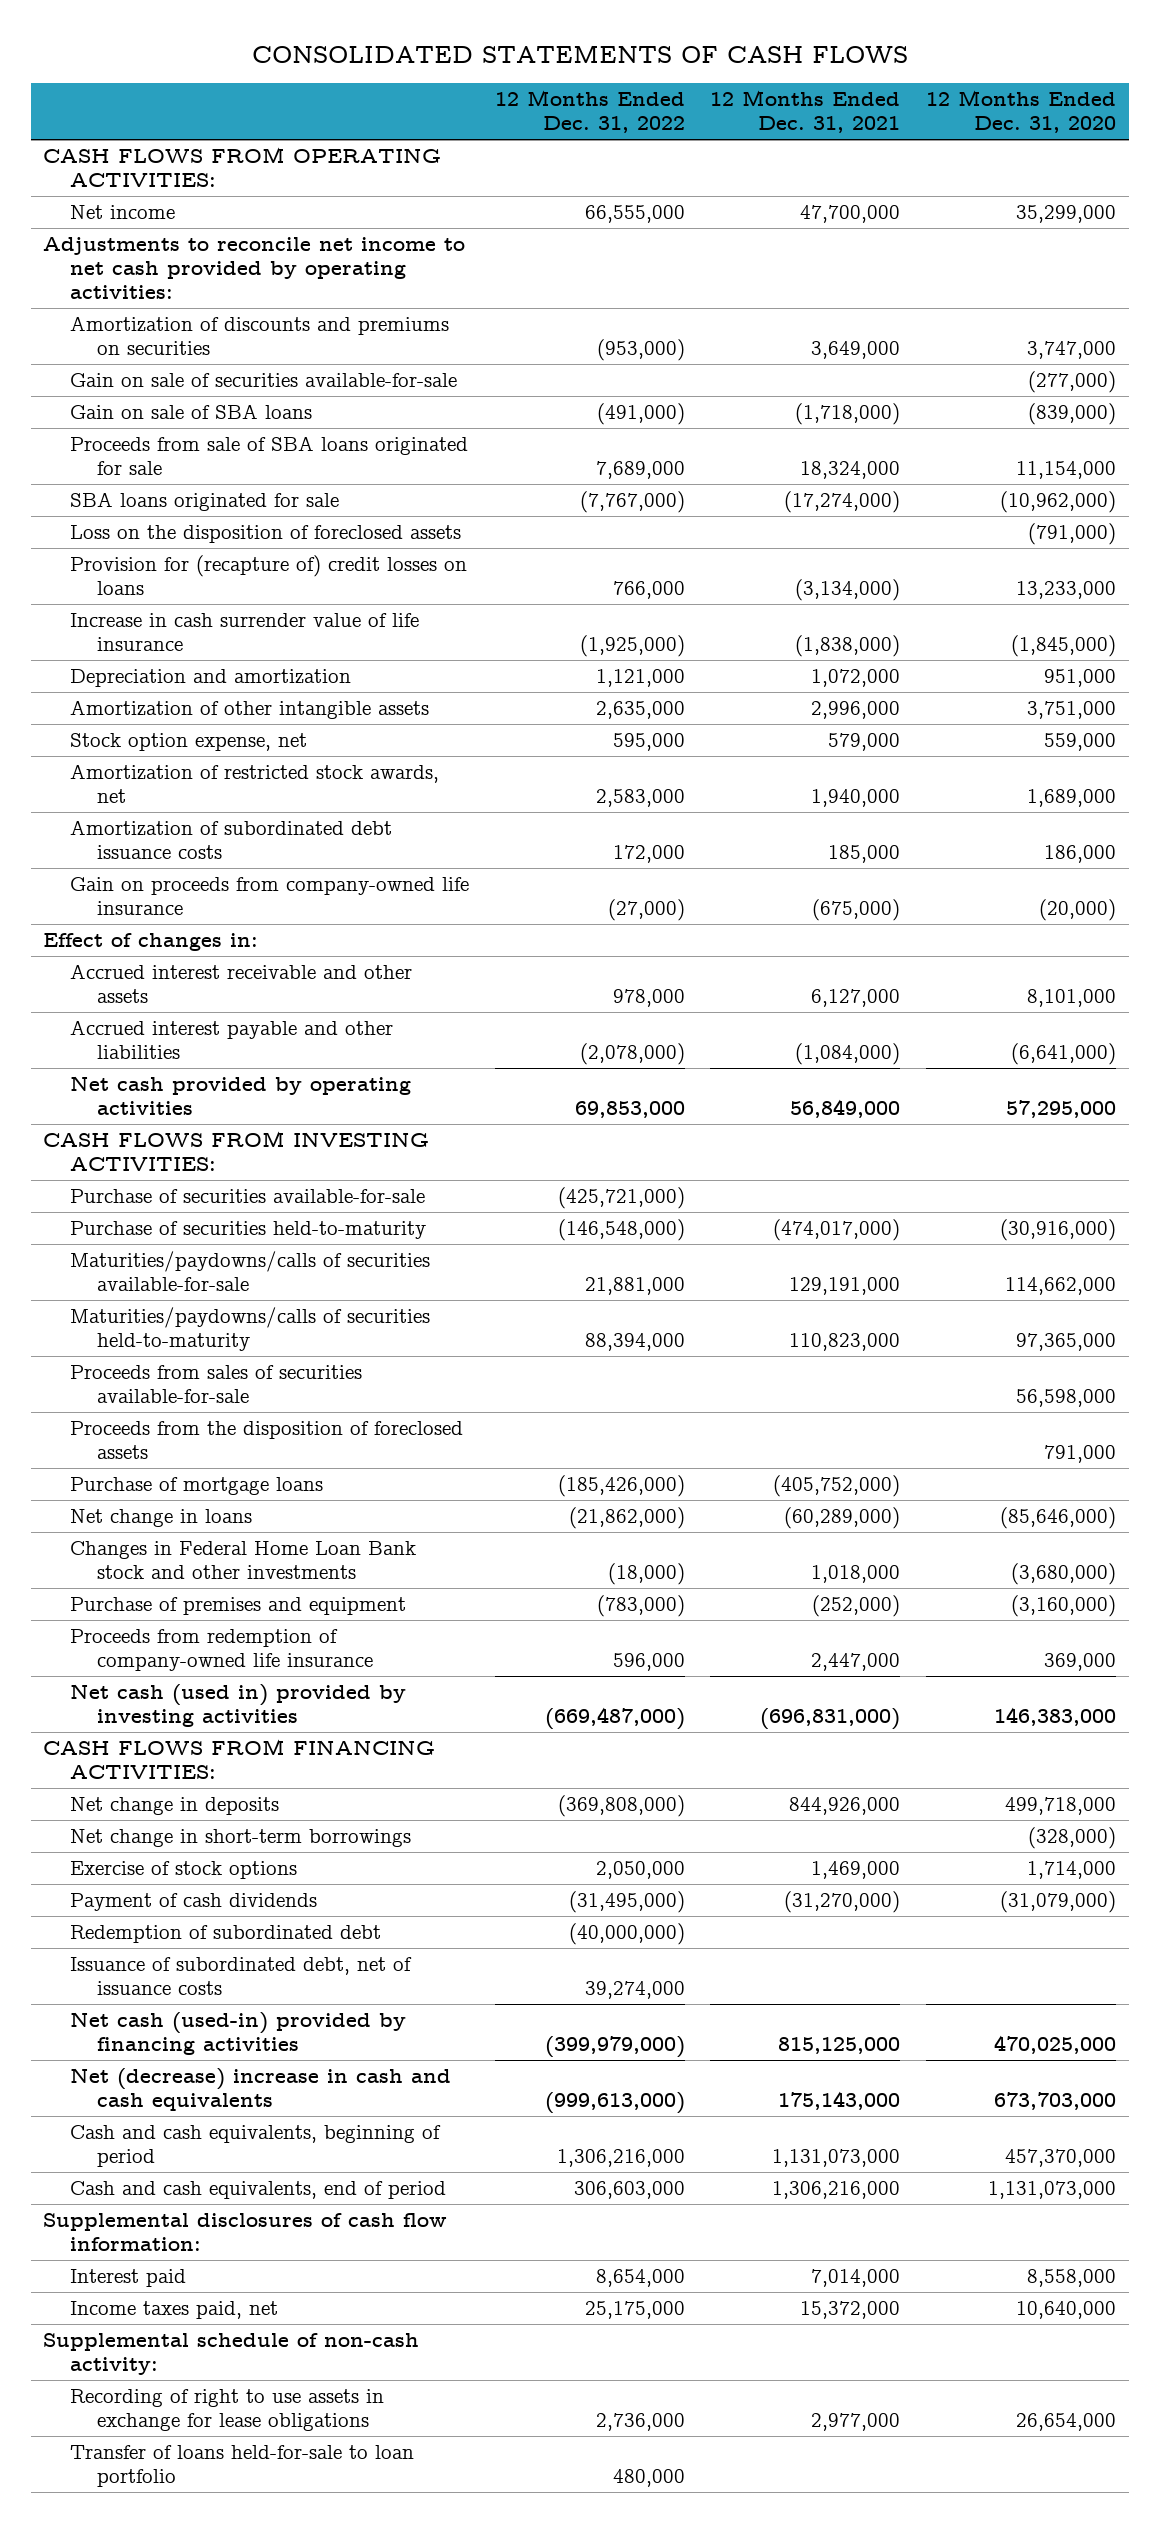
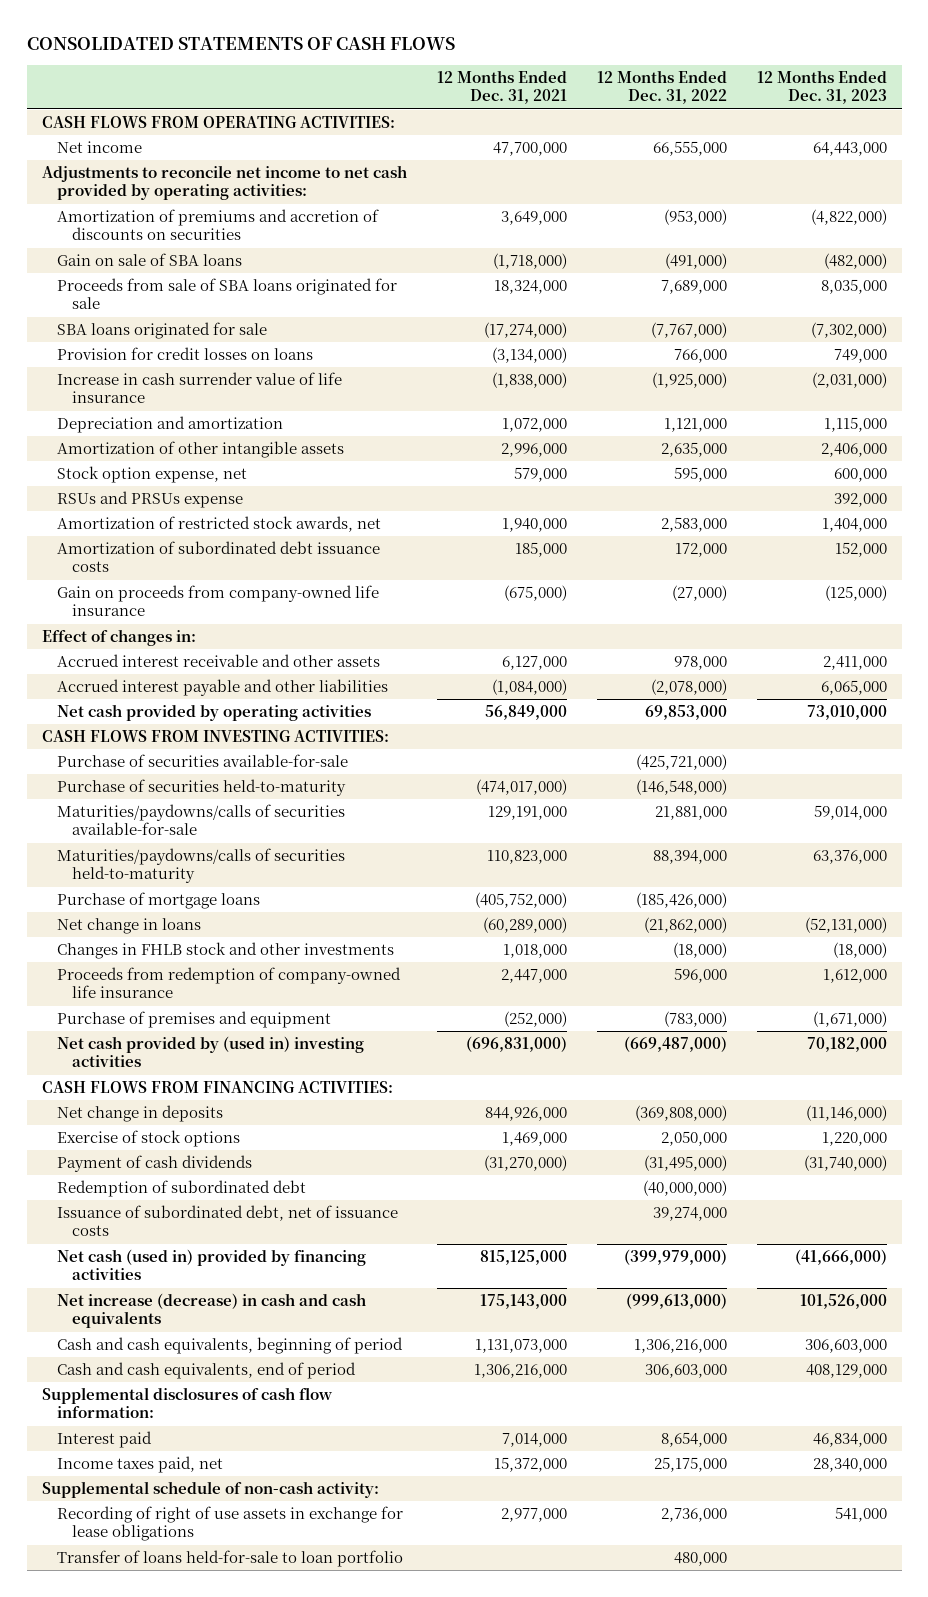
[925,90,1116,134] 12 Months Ended Dec. 31, 2020 -> none
none -> [756,70,887,105] 12 Months Ended Dec. 31, 2023
[69,372,457,387] Gain on sale of securities available-for-sale -> none
[69,315,449,356] Amortization of discounts and premiums on securities -> [56,209,379,241] Amortization of premiums and accretion of discounts on securities
[69,524,461,543] Loss on the disposition of foreclosed assets -> none
[69,554,467,596] Provision for (recapture of) credit losses on loans -> [56,347,313,361] Provision for credit losses on loans
none -> [56,491,243,509] RSUs and PRSUs expense
[69,1364,362,1404] Proceeds from sales of securities available-for-sale -> none
[69,1420,463,1460] Proceeds from the disposition of foreclosed assets -> none
[69,1540,416,1580] Changes in Federal Home Loan Bank stock and other investments -> [56,942,394,960] Changes in FHLB stock and other investments
[69,1596,406,1615] Purchase of premises and equipment -> [56,1011,331,1029] Purchase of premises and equipment
[69,1683,406,1728] Net cash (used in) provided by investing activities -> [56,1036,364,1068] Net cash provided by (used in) investing activities
[69,1828,411,1847] Net change in short-term borrowings -> none
[69,2011,406,2056] Net cash (used-in) provided by financing activities -> [56,1249,366,1281] Net cash (used in) provided by financing activities
[69,2067,451,2112] Net (decrease) increase in cash and cash equivalents -> [56,1293,366,1329] Net increase (decrease) in cash and cash equivalents
[69,2388,384,2432] Recording of right to use assets in exchange for lease obligations -> [56,1506,403,1542] Recording of right of use assets in exchange for lease obligations

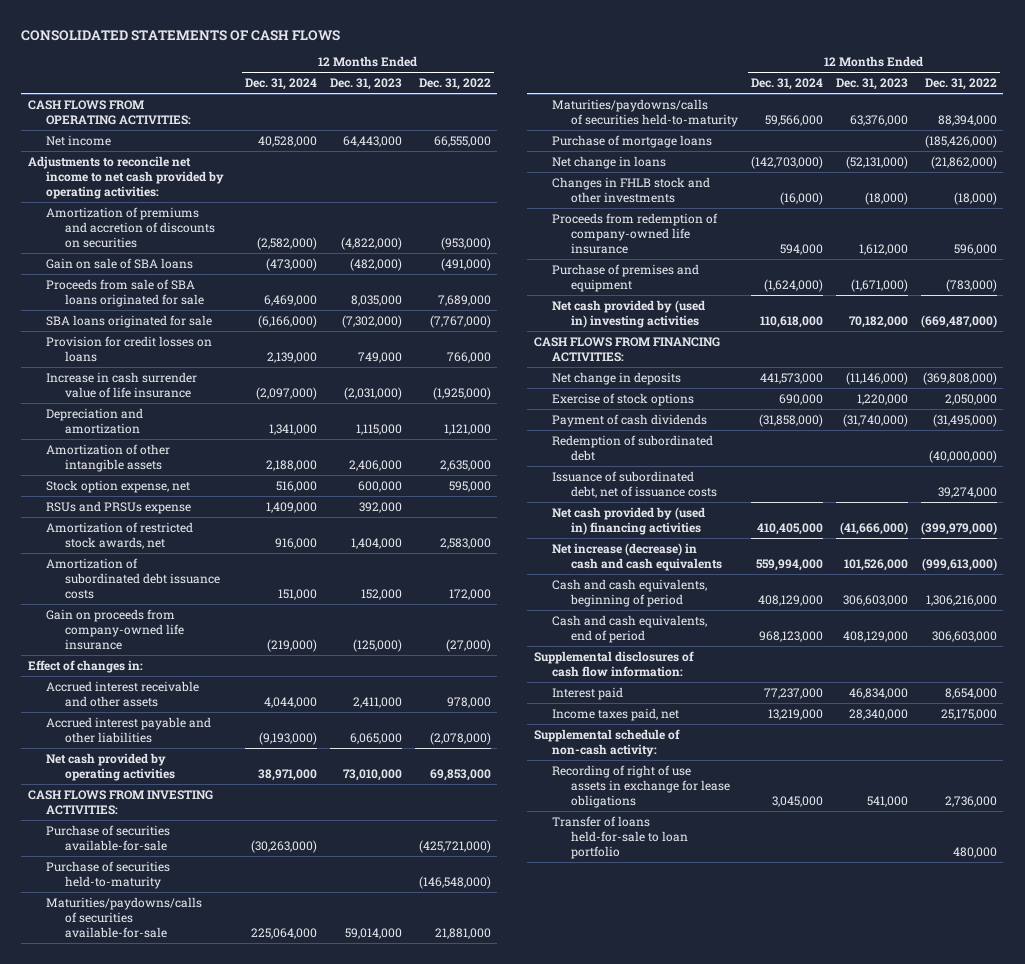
[436,70,567,105] 12 Months Ended Dec. 31, 2021 -> none
none -> [245,78,318,91] Dec. 31, 2024
[56,1249,366,1281] Net cash (used in) provided by financing activities -> [552,506,706,535] Net cash provided by (used in) financing activities

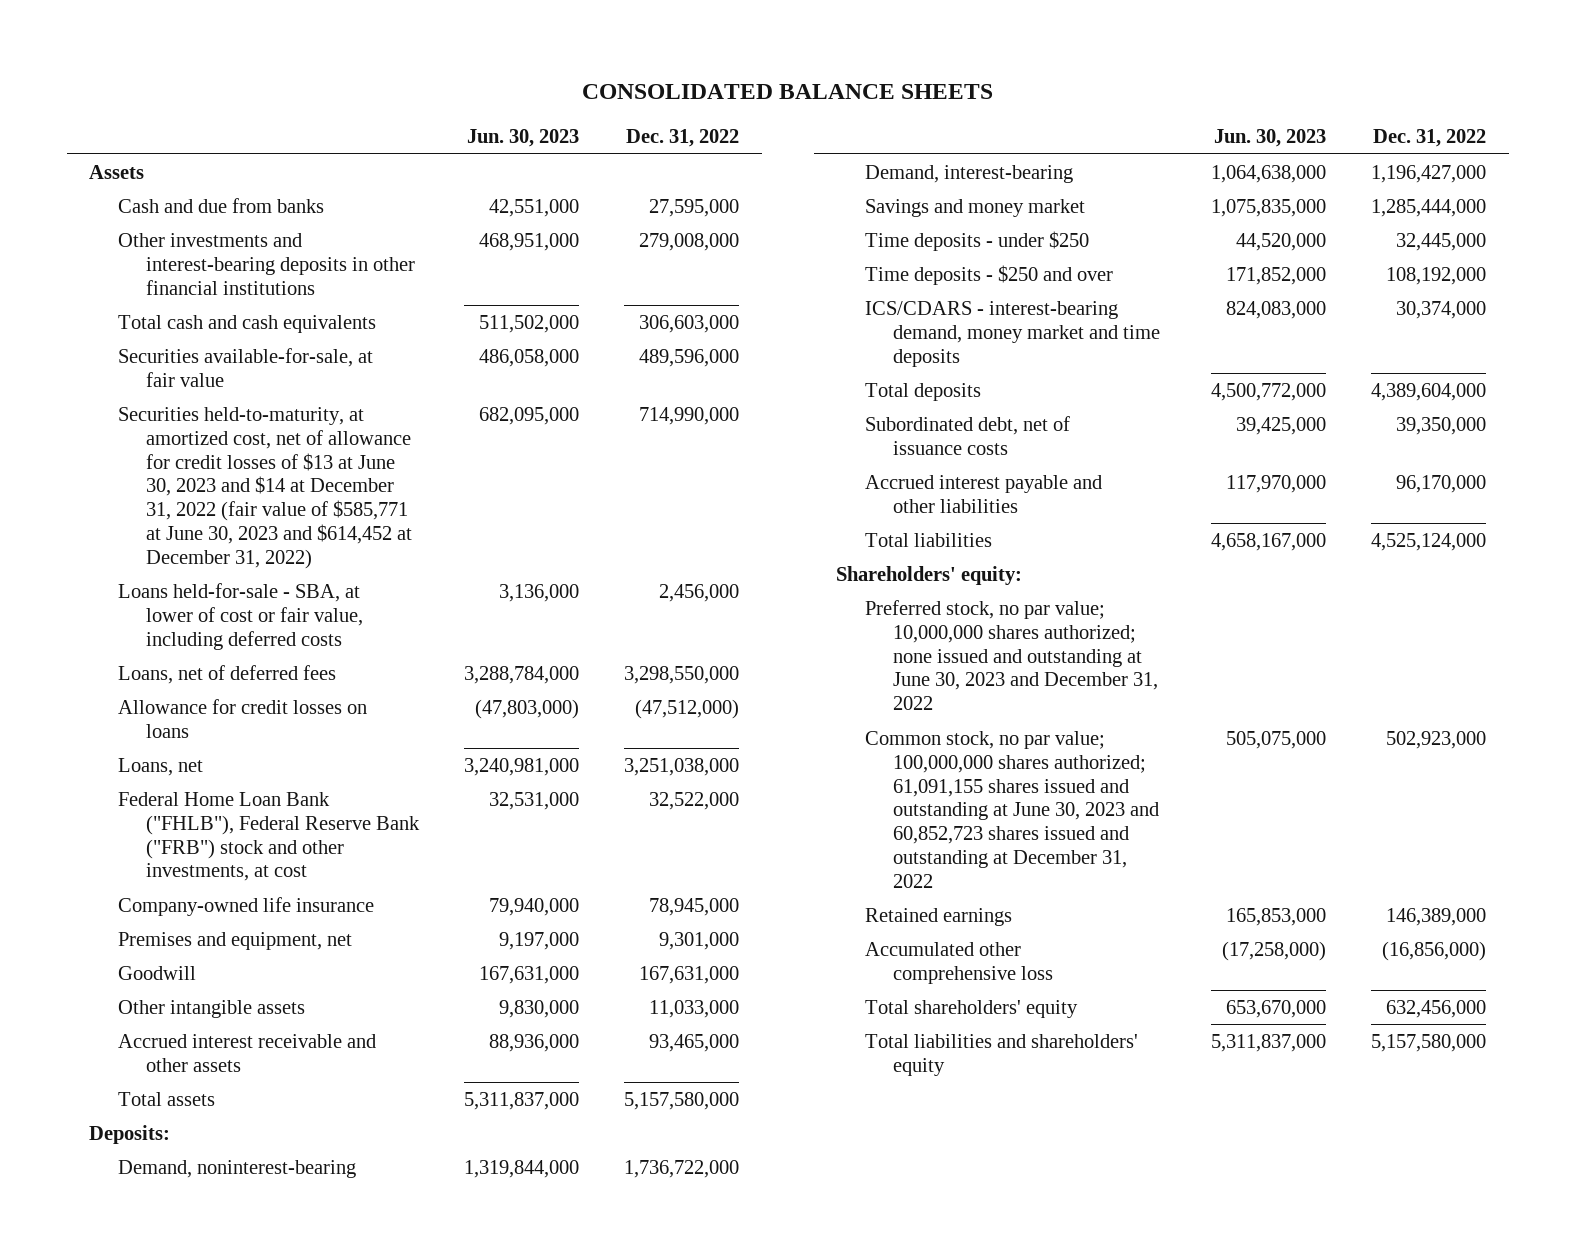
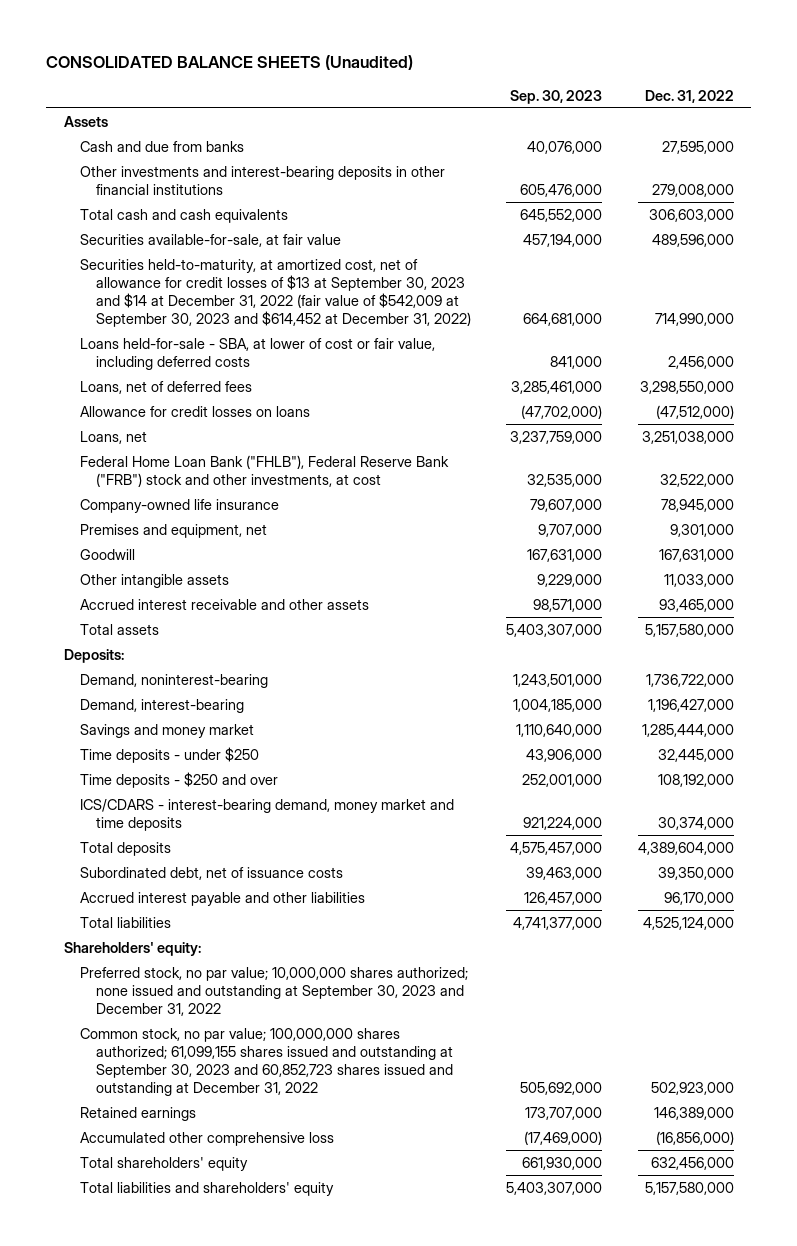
[581,83,993,99] CONSOLIDATED BALANCE SHEETS -> [45,55,413,71] CONSOLIDATED BALANCE SHEETS (Unaudited)
[467,129,580,148] Jun. 30, 2023 -> none
none -> [510,89,603,104] Sep. 30, 2023
[117,406,413,570] Securities held-to-maturity, at amortized cost, net of allowance for credit losses of $13 at June 30, 2023 and $14 at December 31, 2022 (fair value of $585,771 at June 30, 2023 and $614,452 at December 31, 2022) -> [79,258,472,328] Securities held-to-maturity, at amortized cost, net of allowance for credit losses of $13 at September 30, 2023 and $14 at December 31, 2022 (fair value of $542,009 at September 30, 2023 and $614,452 at December 31, 2022)
[864,599,1159,711] Preferred stock, no par value; 10,000,000 shares authorized; none issued and outstanding at June 30, 2023 and December 31, 2022 -> [79,966,468,1016] Preferred stock, no par value; 10,000,000 shares authorized; none issued and outstanding at September 30, 2023 and December 31, 2022
[864,730,1160,889] Common stock, no par value; 100,000,000 shares authorized; 61,091,155 shares issued and outstanding at June 30, 2023 and 60,852,723 shares issued and outstanding at December 31, 2022 -> [79,1027,454,1097] Common stock, no par value; 100,000,000 shares authorized; 61,099,155 shares issued and outstanding at September 30, 2023 and 60,852,723 shares issued and outstanding at December 31, 2022

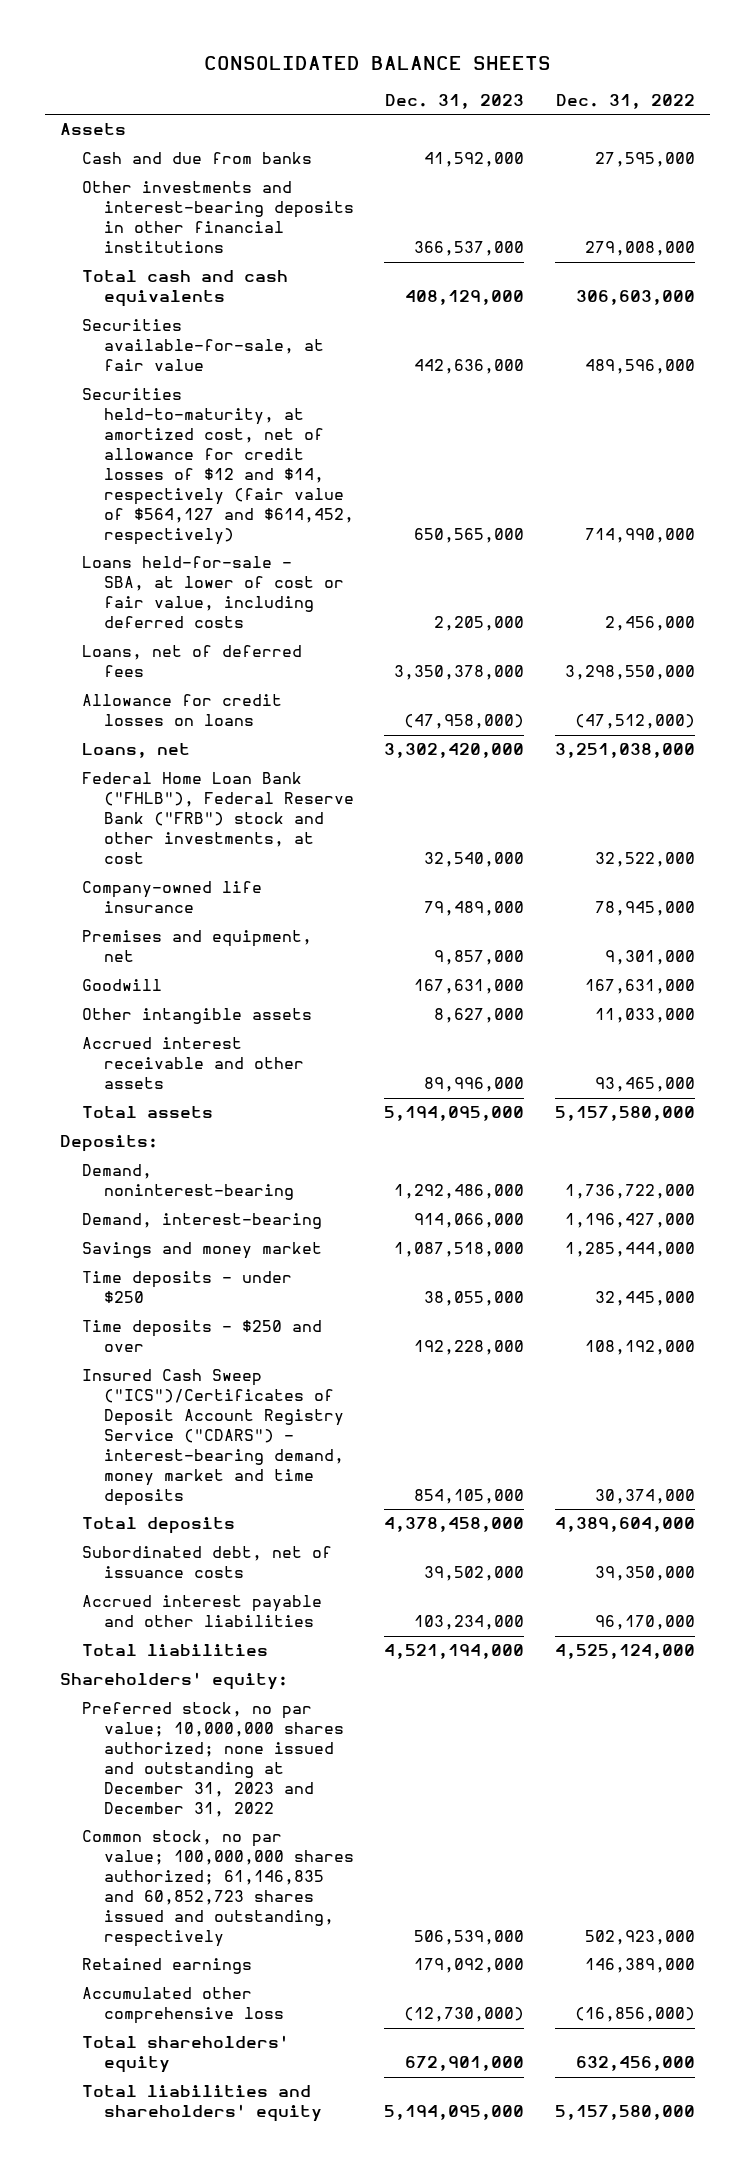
[45,55,413,71] CONSOLIDATED BALANCE SHEETS (Unaudited) -> [203,55,551,70] CONSOLIDATED BALANCE SHEETS
[510,89,603,104] Sep. 30, 2023 -> none
none -> [385,94,525,110] Dec. 31, 2023
[79,258,472,328] Securities held-to-maturity, at amortized cost, net of allowance for credit losses of $13 at September 30, 2023 and $14 at December 31, 2022 (fair value of $542,009 at September 30, 2023 and $614,452 at December 31, 2022) -> [82,388,354,546] Securities held-to-maturity, at amortized cost, net of allowance for credit losses of $12 and $14, respectively (fair value of $564,127 and $614,452, respectively)
[79,798,454,831] ICS/CDARS - interest-bearing demand, money market and time deposits -> [82,1369,344,1507] Insured Cash Sweep ("ICS")/Certificates of Deposit Account Registry Service ("CDARS") - interest-bearing demand, money market and time deposits
[79,966,468,1016] Preferred stock, no par value; 10,000,000 shares authorized; none issued and outstanding at September 30, 2023 and December 31, 2022 -> [82,1702,344,1818] Preferred stock, no par value; 10,000,000 shares authorized; none issued and outstanding at December 31, 2023 and December 31, 2022
[79,1027,454,1097] Common stock, no par value; 100,000,000 shares authorized; 61,099,155 shares issued and outstanding at September 30, 2023 and 60,852,723 shares issued and outstanding at December 31, 2022 -> [82,1830,354,1948] Common stock, no par value; 100,000,000 shares authorized; 61,146,835 and 60,852,723 shares issued and outstanding, respectively

